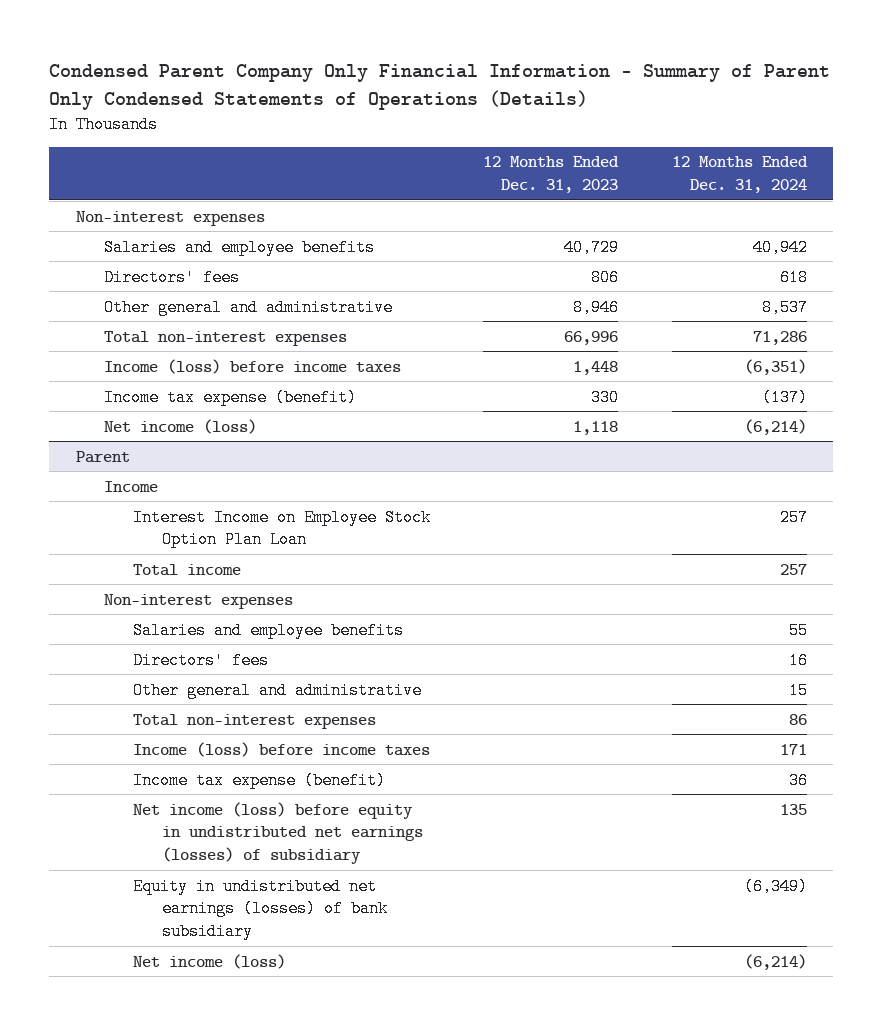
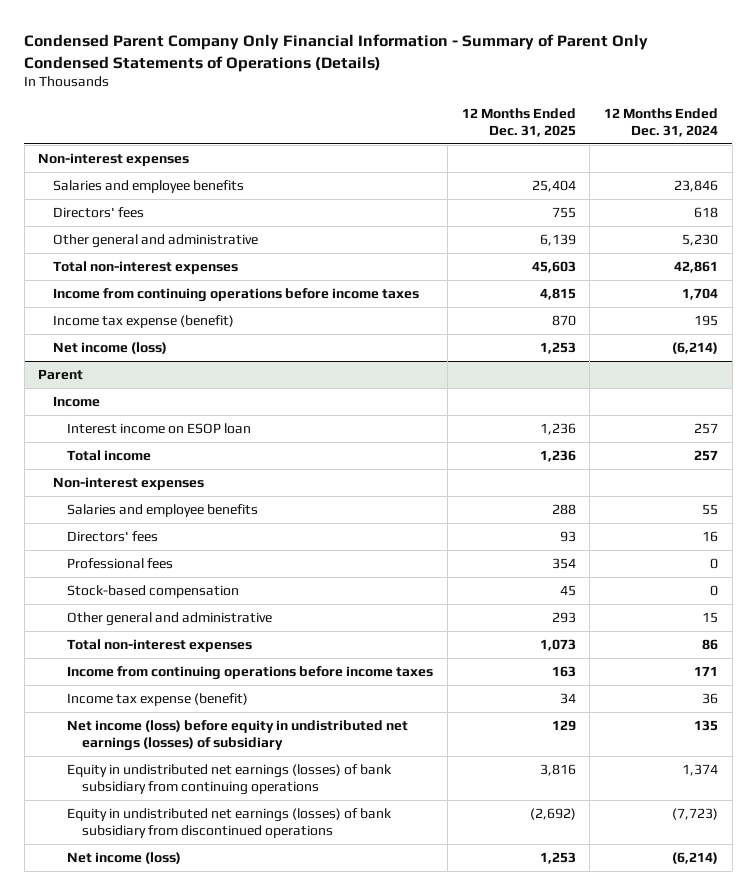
[483,156,620,194] 12 Months Ended Dec. 31, 2023 -> none
none -> [461,108,576,137] 12 Months Ended Dec. 31, 2025
[752,238,808,256] 40,942 -> [673,180,718,193] 23,846
[761,298,808,316] 8,537 -> [681,234,718,247] 5,230
[752,330,807,345] 71,286 -> [673,261,718,274] 42,861
[104,358,402,374] Income (loss) before income taxes -> [52,288,419,303] Income from continuing operations before income taxes
[743,358,807,375] (6,351) -> [681,288,718,301] 1,704
[761,388,808,406] (137) -> [693,315,718,327] 195
[133,508,432,549] Interest Income on Employee Stock Option Plan Loan -> [67,423,252,435] Interest income on ESOP loan
none -> [67,558,174,570] Professional fees
none -> [67,585,240,599] Stock-based compensation
[133,741,431,757] Income (loss) before income taxes -> [67,666,434,681] Income from continuing operations before income taxes
[133,877,388,941] Equity in undistributed net earnings (losses) of bank subsidiary -> [67,764,393,795] Equity in undistributed net earnings (losses) of bank subsidiary from continuing operations
[743,877,808,895] (6,349) -> [681,764,718,777] 1,374
none -> [67,808,393,838] Equity in undistributed net earnings (losses) of bank subsidiary from discontinued operations

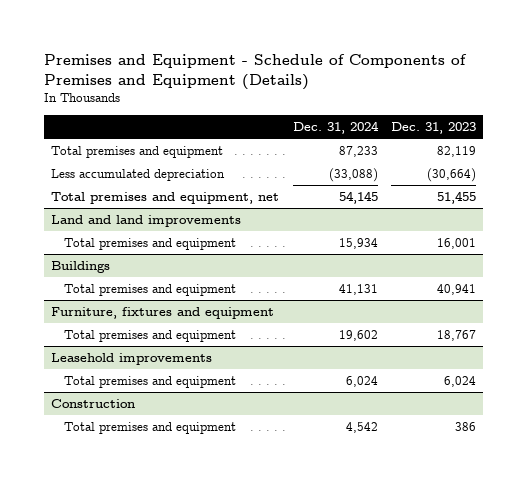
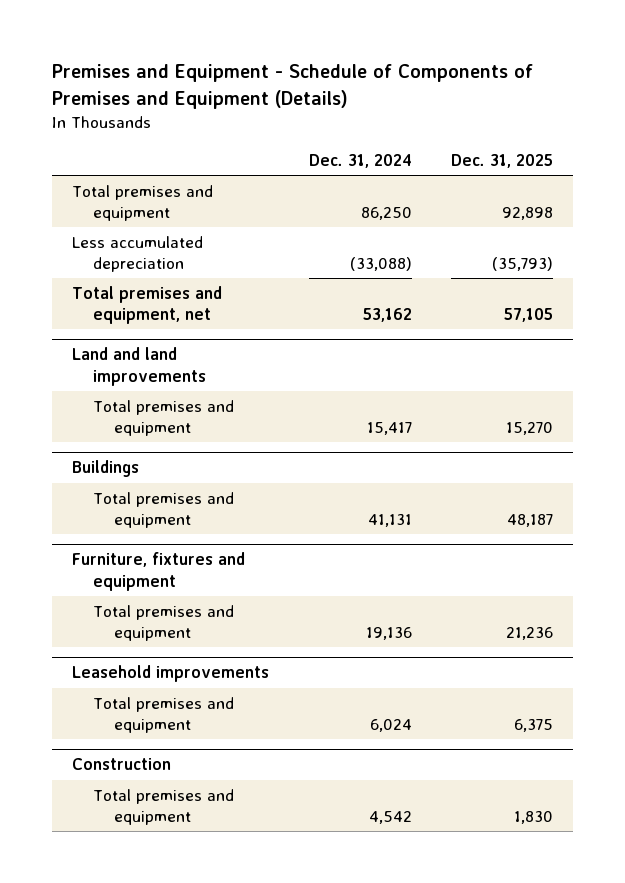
[390,122,476,135] Dec. 31, 2023 -> none
none -> [451,154,554,169] Dec. 31, 2025
[338,145,378,157] 87,233 -> [360,207,412,221] 86,250
[338,190,378,204] 54,145 -> [362,308,412,323] 53,162
[338,237,378,249] 15,934 -> [366,422,412,436] 15,417
[338,329,378,341] 19,602 -> [365,627,412,641] 19,136

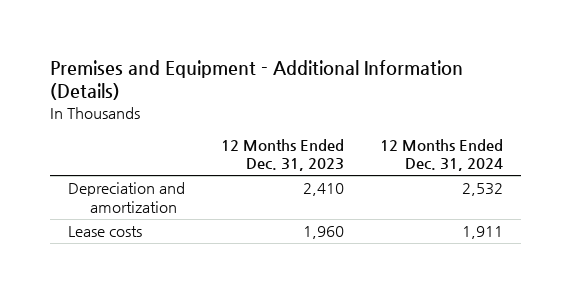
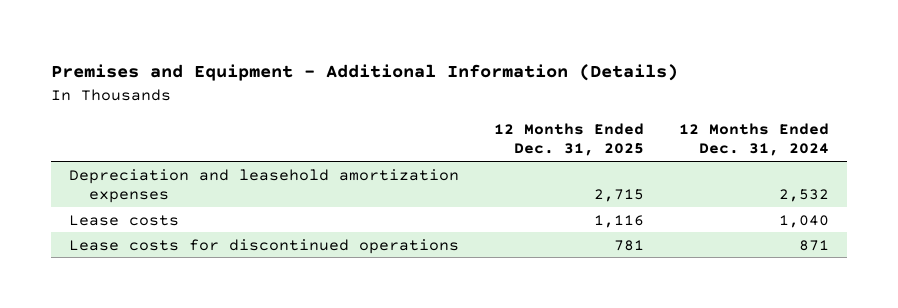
[220,139,344,172] 12 Months Ended Dec. 31, 2023 -> none
none -> [494,122,645,157] 12 Months Ended Dec. 31, 2025
[67,182,185,213] Depreciation and amortization -> [68,168,459,204] Depreciation and leasehold amortization expenses
[461,226,503,240] 1,911 -> [779,214,830,228] 1,040
none -> [68,238,459,254] Lease costs for discontinued operations

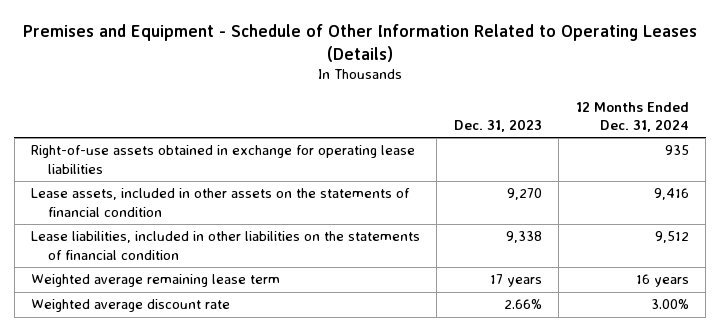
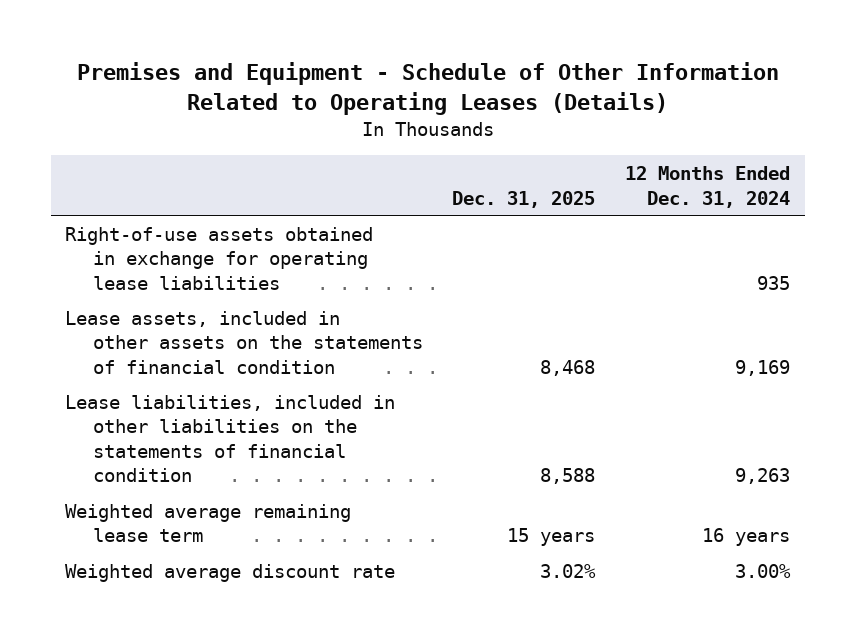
[453,118,542,132] Dec. 31, 2023 -> none
none -> [452,190,596,208] Dec. 31, 2025
[653,188,689,201] 9,416 -> [735,359,791,376] 9,169
[654,231,689,244] 9,512 -> [735,467,791,484] 9,263

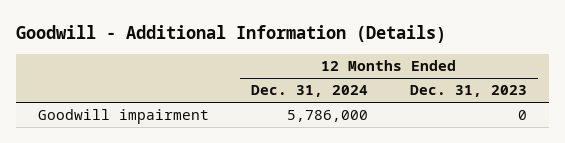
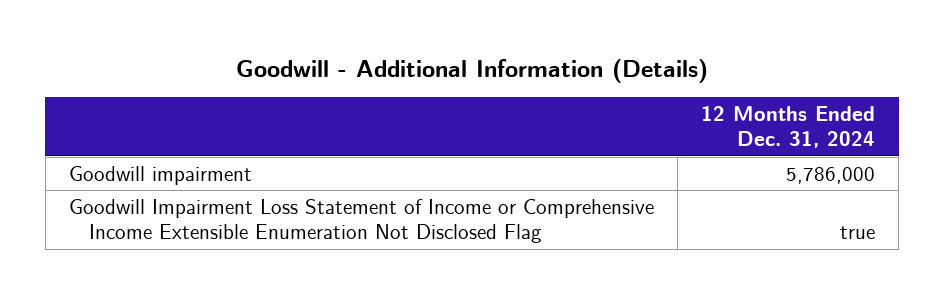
[410,85,528,98] Dec. 31, 2023 -> none
none -> [68,198,654,244] Goodwill Impairment Loss Statement of Income or Comprehensive Income Extensible Enumeration Not Disclosed Flag

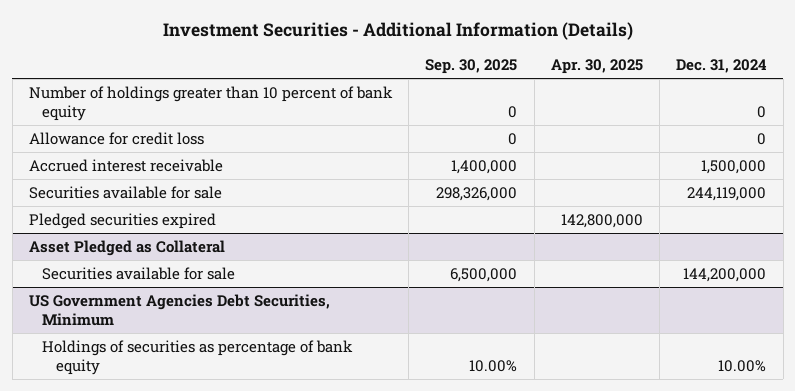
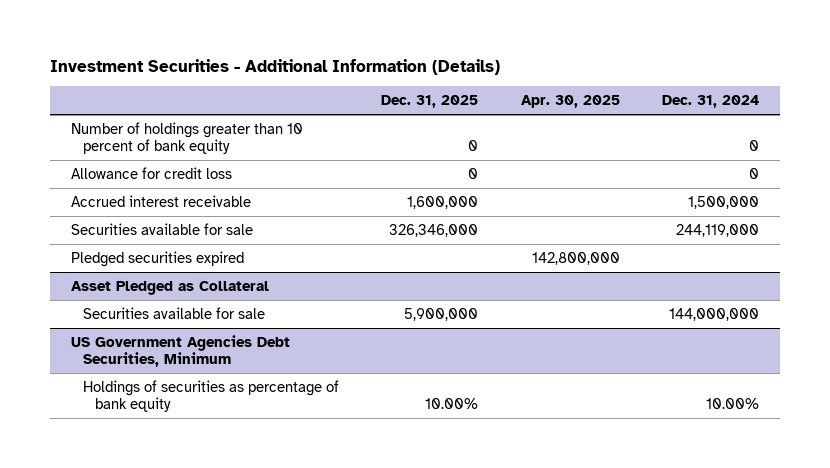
[425,58,518,74] Sep. 30, 2025 -> none
none -> [381,95,479,109] Dec. 31, 2025
[683,268,767,283] 144,200,000 -> [669,307,760,321] 144,000,000

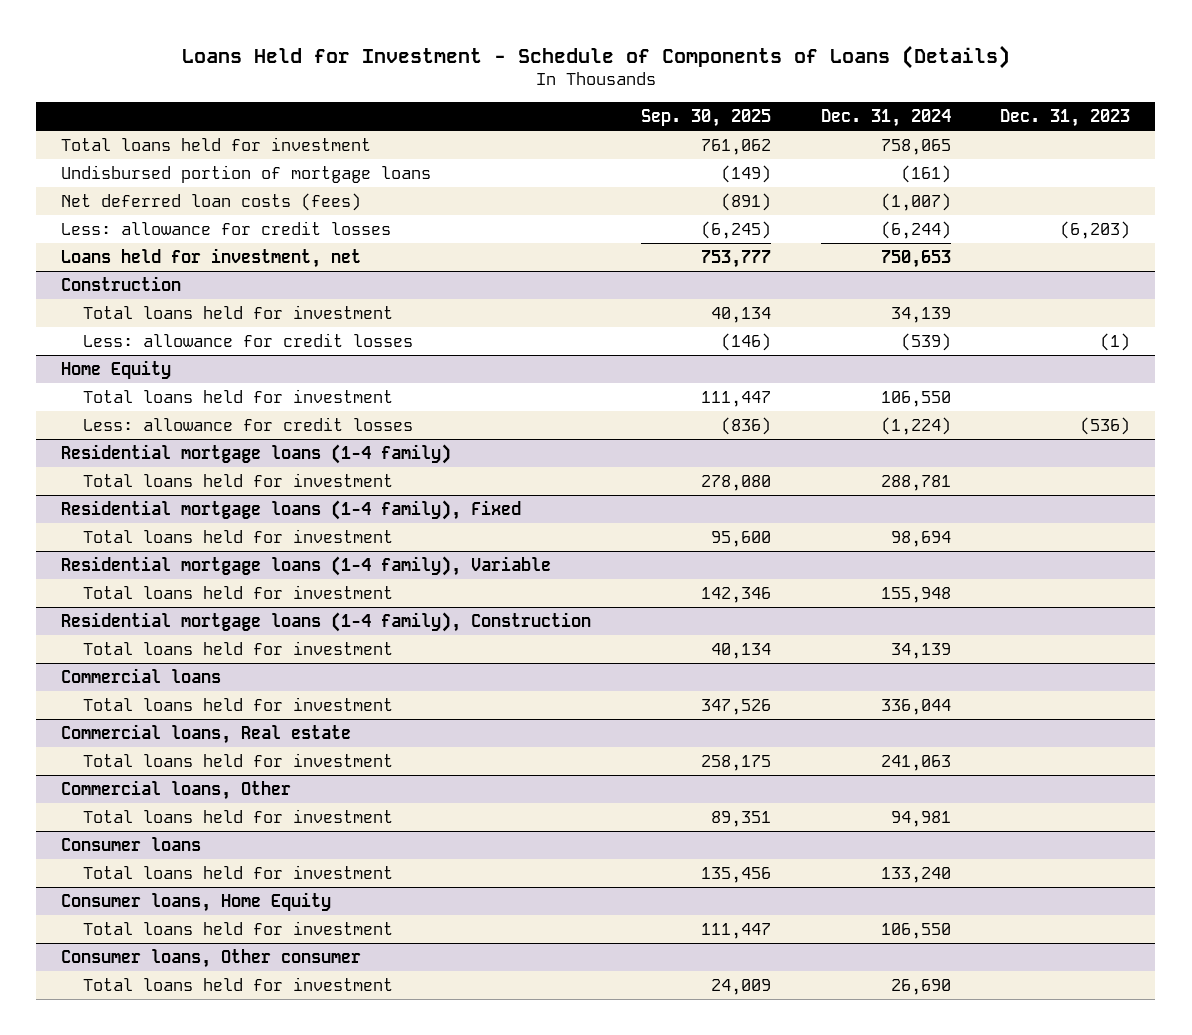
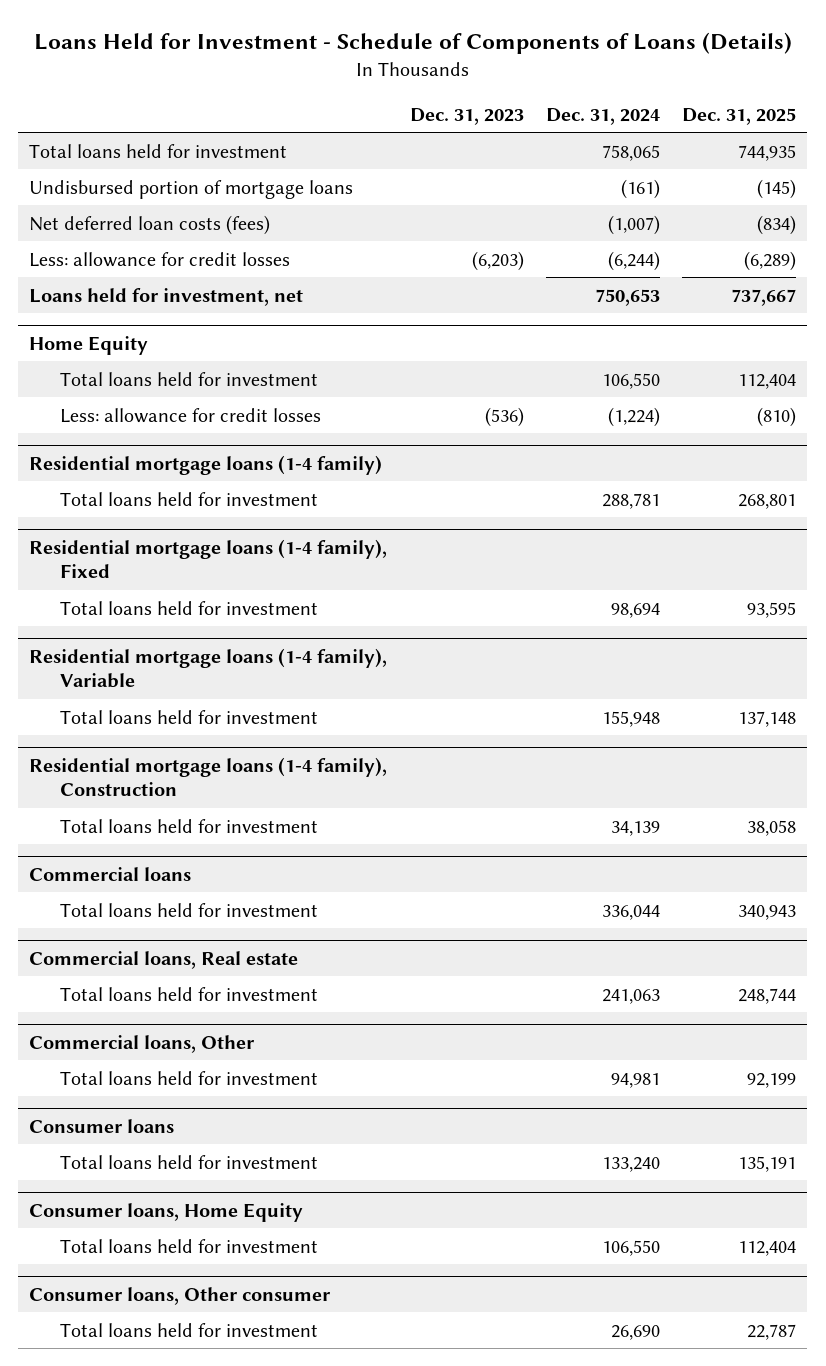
[641,109,772,128] Sep. 30, 2025 -> none
none -> [682,107,797,125] Dec. 31, 2025
[61,275,182,291] Construction -> none
[83,304,394,319] Total loans held for investment -> none
[83,332,414,347] Less: allowance for credit losses -> none

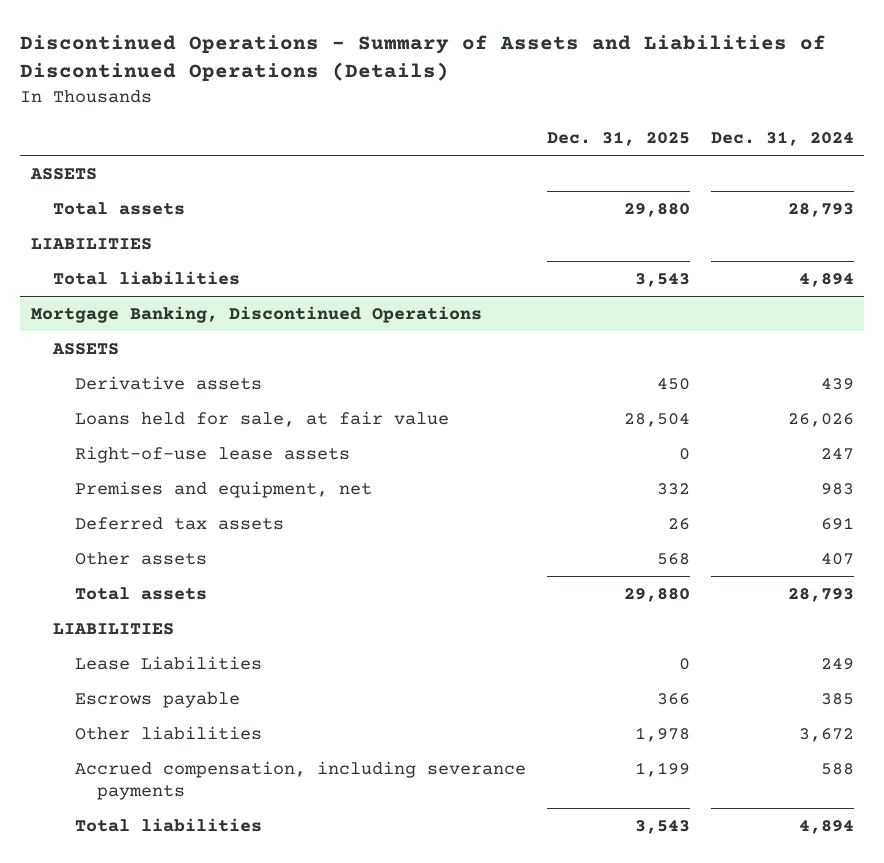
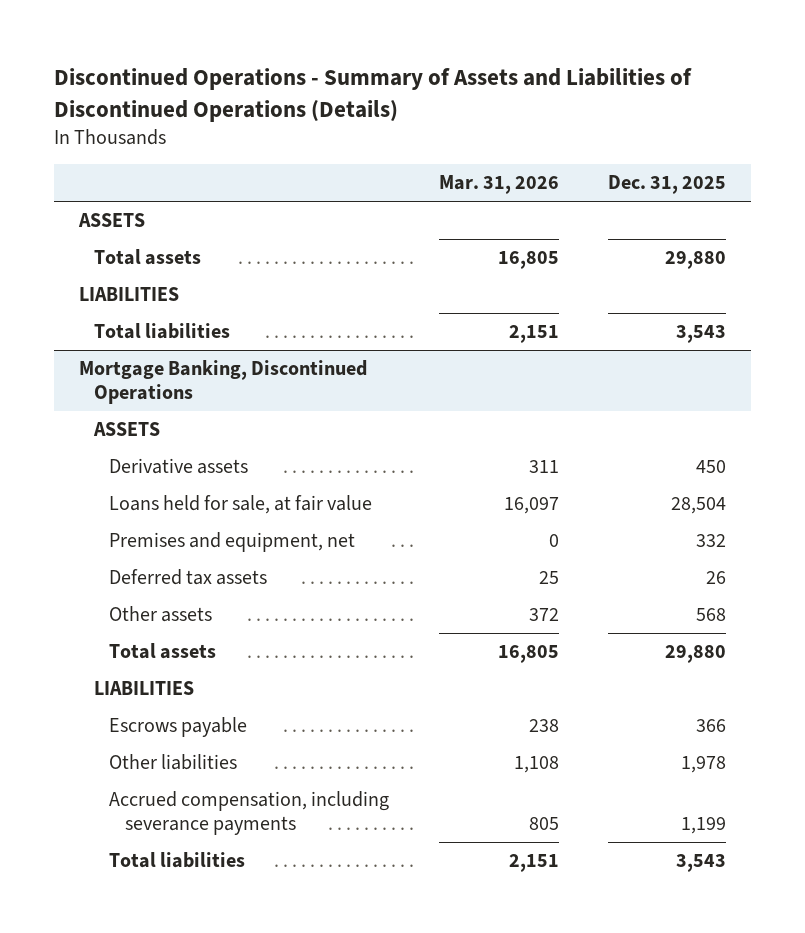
[710,131,854,147] Dec. 31, 2024 -> none
none -> [438,175,559,195] Mar. 31, 2026
[74,445,350,463] Right-of-use lease assets -> none
[74,655,262,670] Lease Liabilities -> none

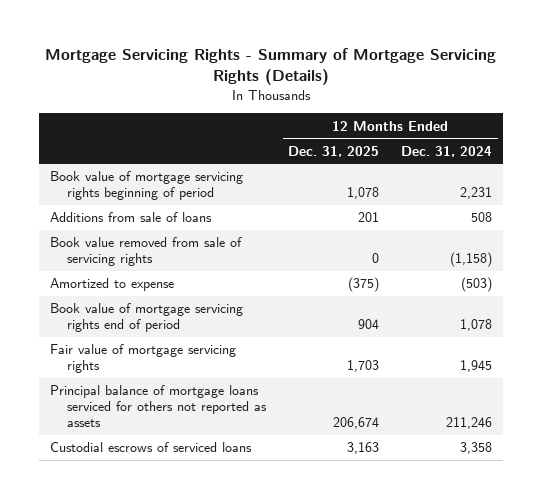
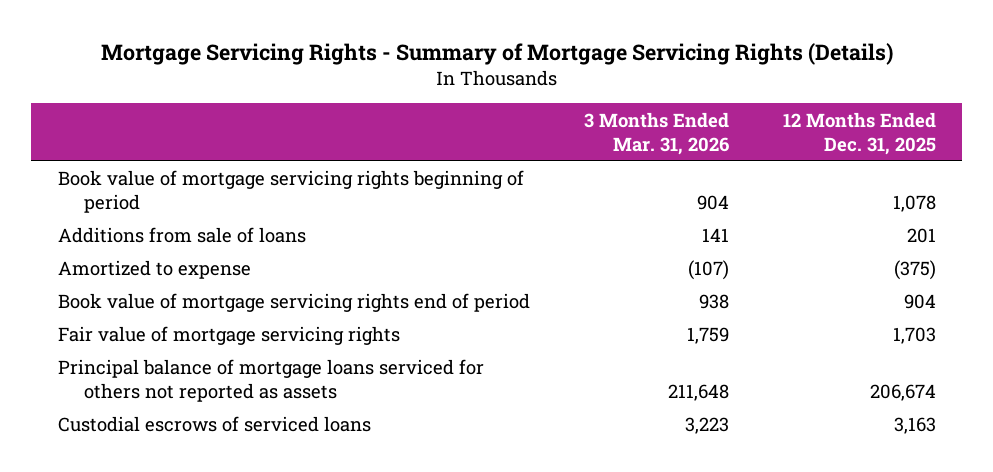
[401,145,493,157] Dec. 31, 2024 -> none
none -> [583,111,729,155] 3 Months Ended Mar. 31, 2026
[50,237,243,267] Book value removed from sale of servicing rights -> none

